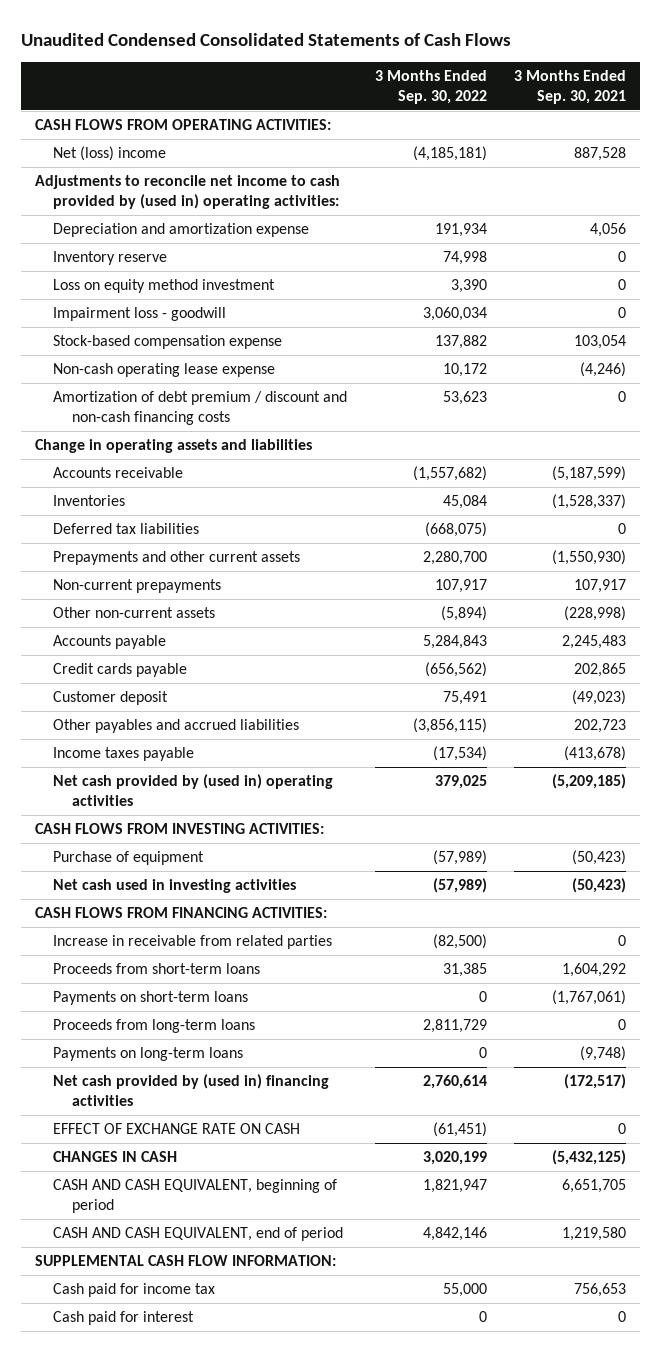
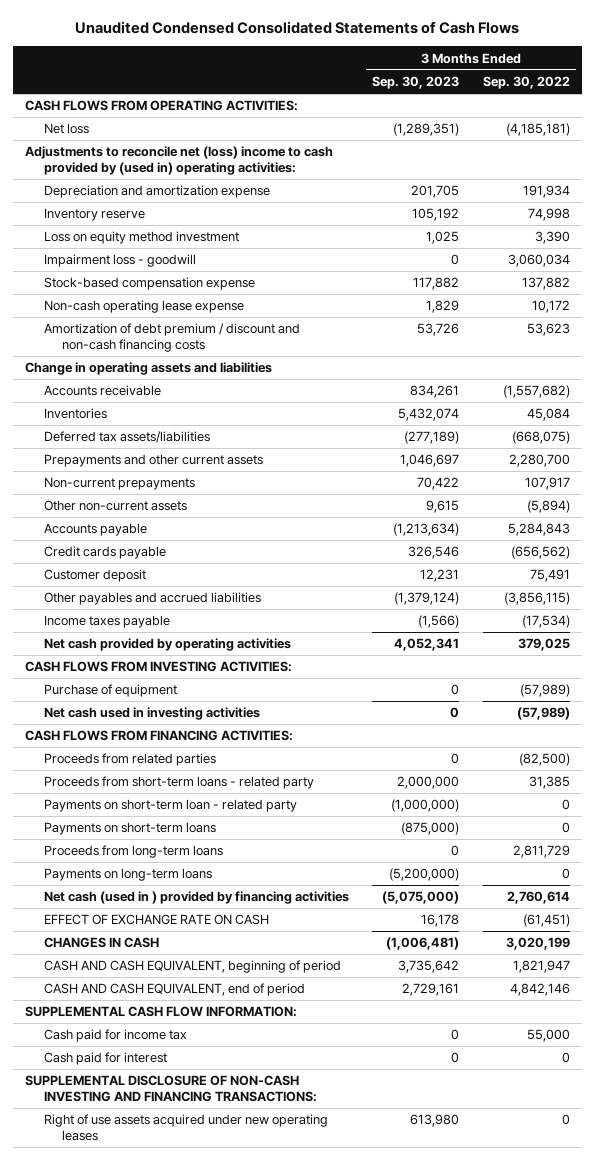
[514,70,627,105] 3 Months Ended Sep. 30, 2021 -> none
none -> [372,76,460,90] Sep. 30, 2023
[53,146,167,162] Net (loss) income -> [43,123,89,135] Net loss
[34,175,340,210] Adjustments to reconcile net income to cash provided by (used in) operating activities: -> [24,146,333,176] Adjustments to reconcile net (loss) income to cash provided by (used in) operating activities:
[53,523,200,535] Deferred tax liabilities -> [43,431,210,444] Deferred tax assets/liabilities
[53,774,334,807] Net cash provided by (used in) operating activities -> [43,638,291,652] Net cash provided by operating activities
[53,935,333,950] Increase in receivable from related parties -> [43,753,216,767] Proceeds from related parties
[53,963,261,975] Proceeds from short-term loans -> [43,776,314,790] Proceeds from short-term loans - related party
none -> [43,799,297,813] Payments on short-term loan - related party
[53,1074,330,1107] Net cash provided by (used in) financing activities -> [43,891,349,905] Net cash (used in ) provided by financing activities
none -> [24,1075,317,1103] SUPPLEMENTAL DISCLOSURE OF NON-CASH INVESTING AND FINANCING TRANSACTIONS:
none -> [43,1114,328,1142] Right of use assets acquired under new operating leases

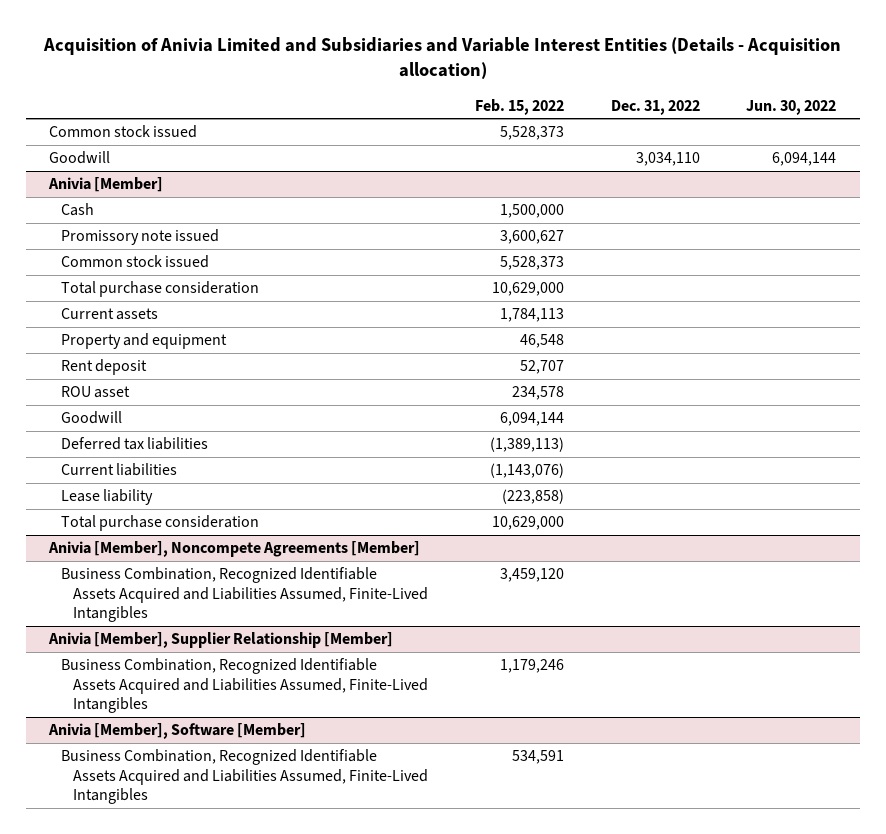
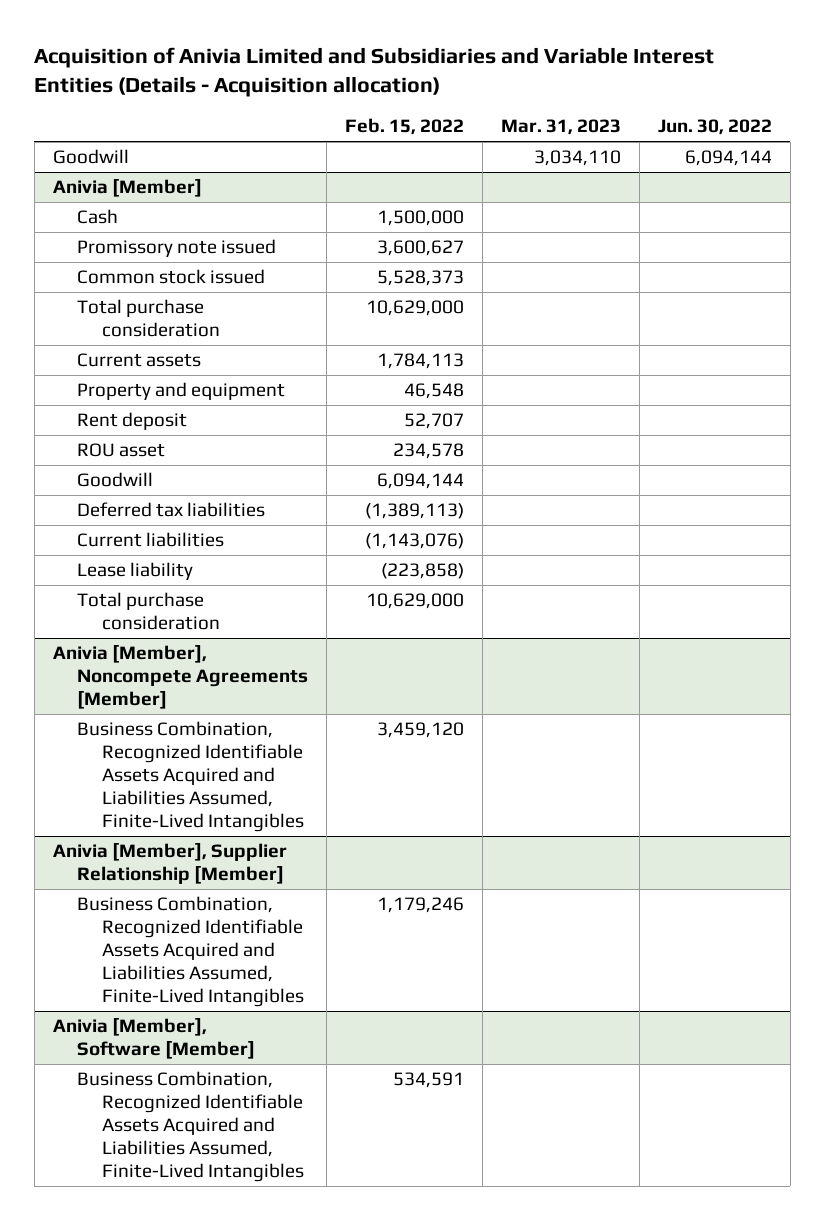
[610,99,700,115] Dec. 31, 2022 -> none
none -> [501,119,622,136] Mar. 31, 2023
[49,125,198,139] Common stock issued -> none

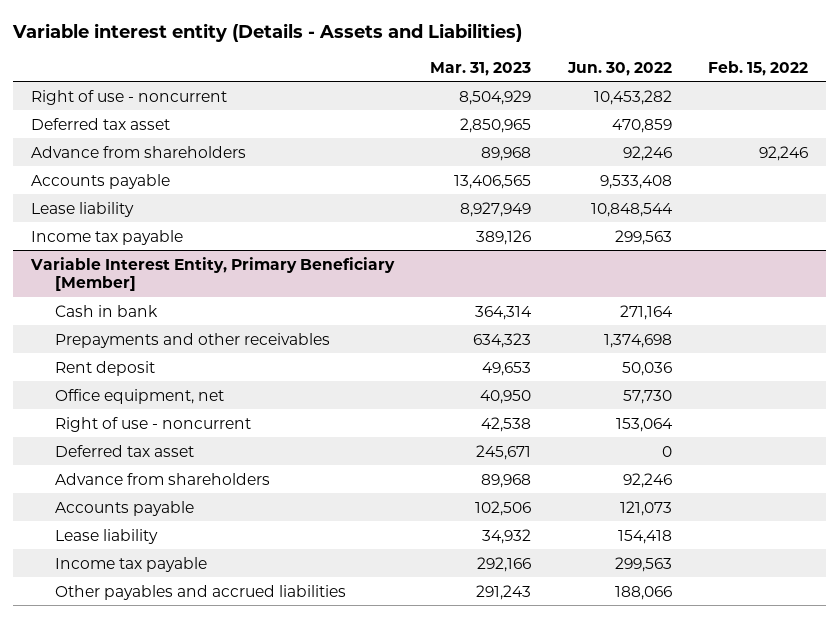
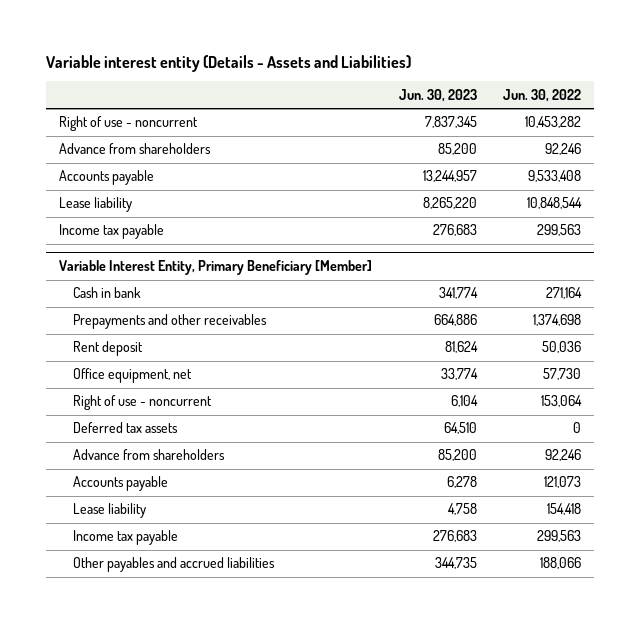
[430,61,532,76] Mar. 31, 2023 -> none
[707,60,808,76] Feb. 15, 2022 -> none
none -> [398,88,477,102] Jun. 30, 2023
[31,117,171,130] Deferred tax asset -> none
[54,444,194,457] Deferred tax asset -> [73,422,179,434] Deferred tax assets

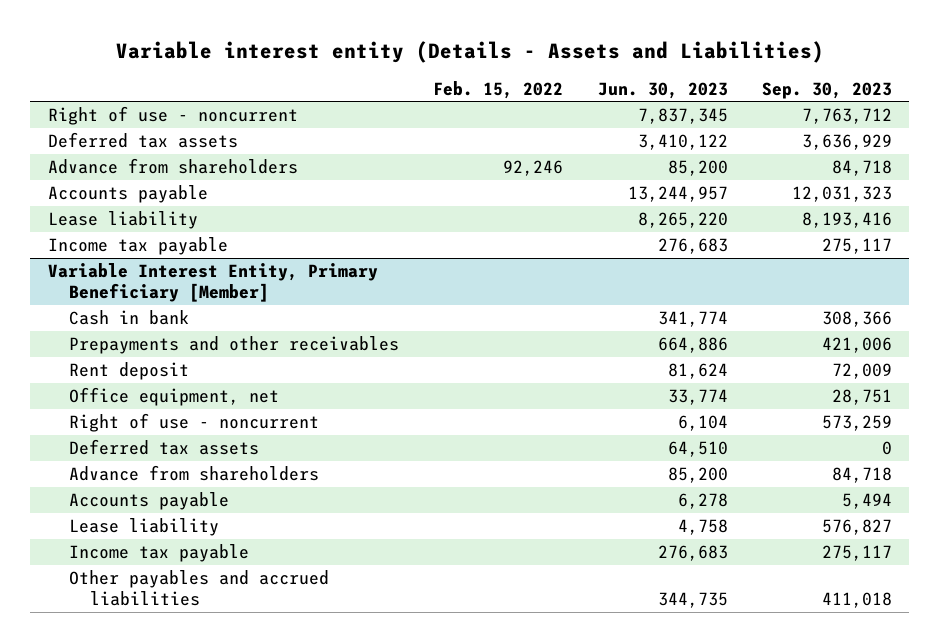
[503,88,582,102] Jun. 30, 2022 -> none
none -> [433,80,564,99] Feb. 15, 2022
none -> [762,81,893,99] Sep. 30, 2023
none -> [47,132,238,149] Deferred tax assets

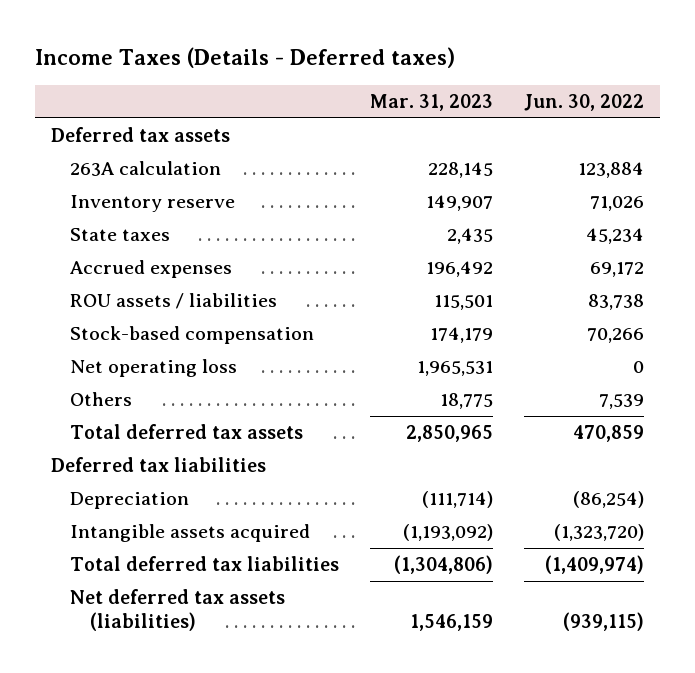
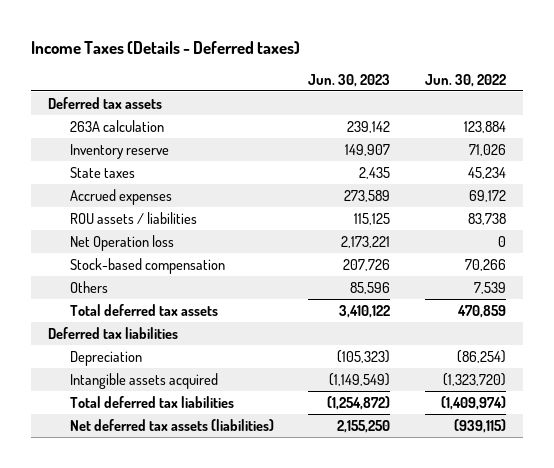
[370,93,494,111] Mar. 31, 2023 -> none
none -> [308,73,391,87] Jun. 30, 2023
none -> [69,234,174,251] Net Operation loss
[70,359,238,378] Net operating loss -> none

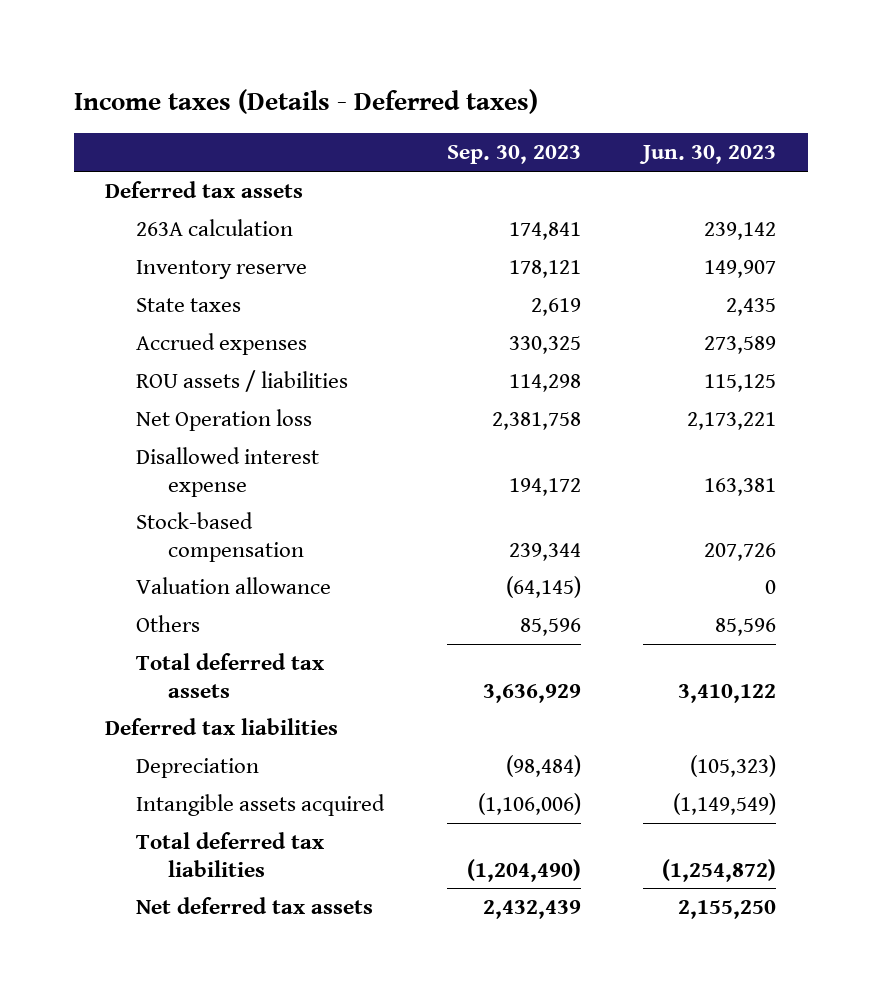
[30,40,300,54] Income Taxes (Details - Deferred taxes) -> [73,88,538,114] Income taxes (Details - Deferred taxes)
[424,73,506,87] Jun. 30, 2022 -> none
none -> [446,145,581,165] Sep. 30, 2023
none -> [136,447,320,497] Disallowed interest expense
none -> [136,577,332,595] Valuation allowance
[69,418,274,431] Net deferred tax assets (liabilities) -> [136,897,374,915] Net deferred tax assets

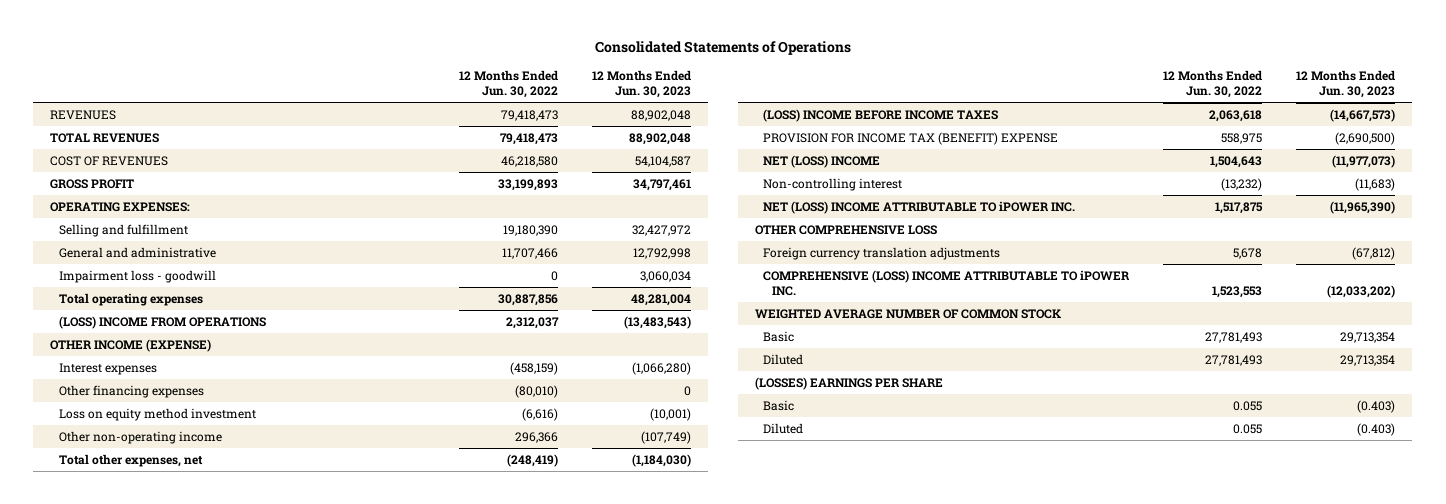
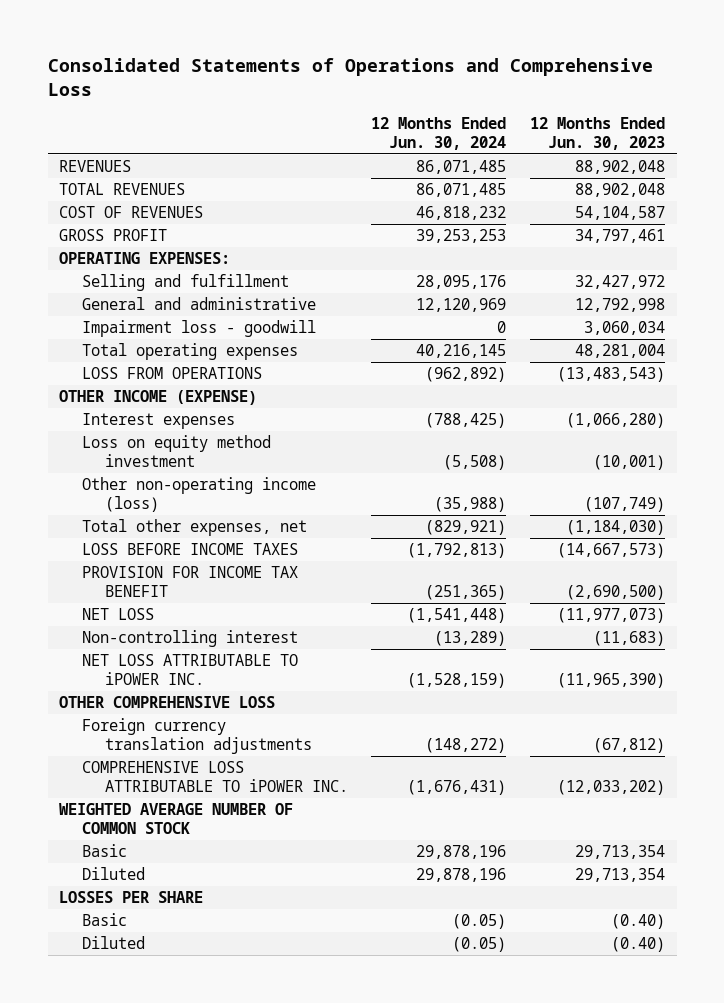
[594,41,851,56] Consolidated Statements of Operations -> [47,57,653,97] Consolidated Statements of Operations and Comprehensive Loss
[458,70,558,99] 12 Months Ended Jun. 30, 2022 -> none
none -> [371,117,507,150] 12 Months Ended Jun. 30, 2024
[58,315,266,329] (LOSS) INCOME FROM OPERATIONS -> [82,367,263,380] LOSS FROM OPERATIONS
[58,384,204,398] Other financing expenses -> none
[58,430,222,444] Other non-operating income -> [82,477,317,512] Other non-operating income (loss)
[763,108,999,122] (LOSS) INCOME BEFORE INCOME TAXES -> [82,543,299,556] LOSS BEFORE INCOME TAXES
[763,131,1059,145] PROVISION FOR INCOME TAX (BENEFIT) EXPENSE -> [82,566,299,597] PROVISION FOR INCOME TAX BENEFIT
[763,154,881,168] NET (LOSS) INCOME -> [82,608,155,621] NET LOSS
[763,200,1076,214] NET (LOSS) INCOME ATTRIBUTABLE TO iPOWER INC. -> [82,654,299,685] NET LOSS ATTRIBUTABLE TO iPOWER INC.
[763,269,1131,296] COMPREHENSIVE (LOSS) INCOME ATTRIBUTABLE TO iPOWER INC. -> [82,761,348,792] COMPREHENSIVE LOSS ATTRIBUTABLE TO iPOWER INC.
[754,376,943,390] (LOSSES) EARNINGS PER SHARE -> [59,891,204,904] LOSSES PER SHARE
[1357,399,1396,413] (0.403) -> [611,914,666,930] (0.40)
[1357,422,1396,436] (0.403) -> [611,937,666,953] (0.40)

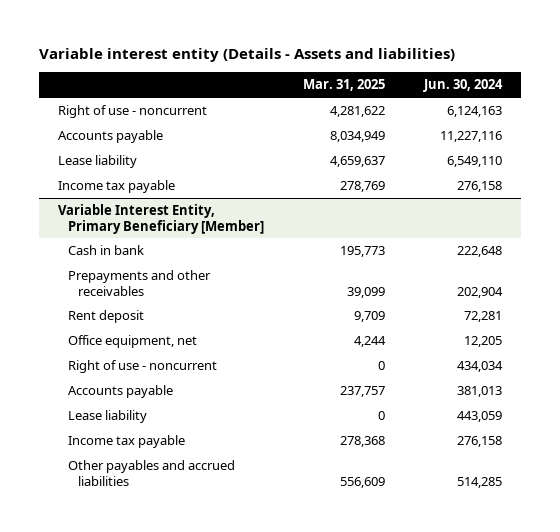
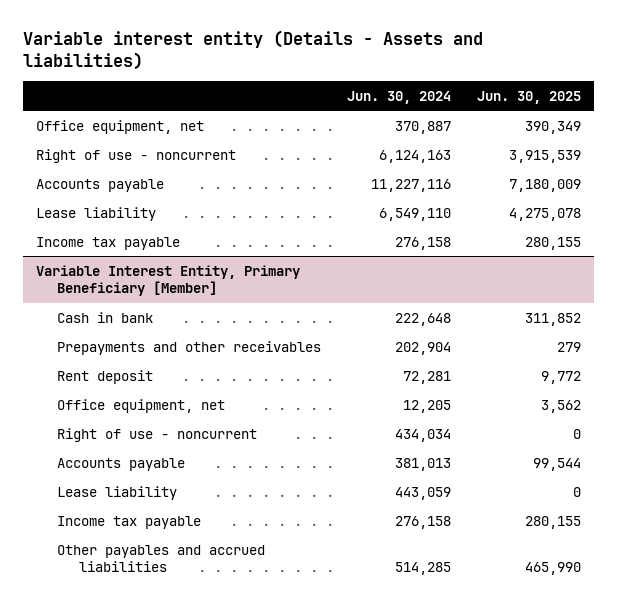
[302,79,385,92] Mar. 31, 2025 -> none
none -> [477,90,582,104] Jun. 30, 2025
none -> [36,119,205,134] Office equipment, net

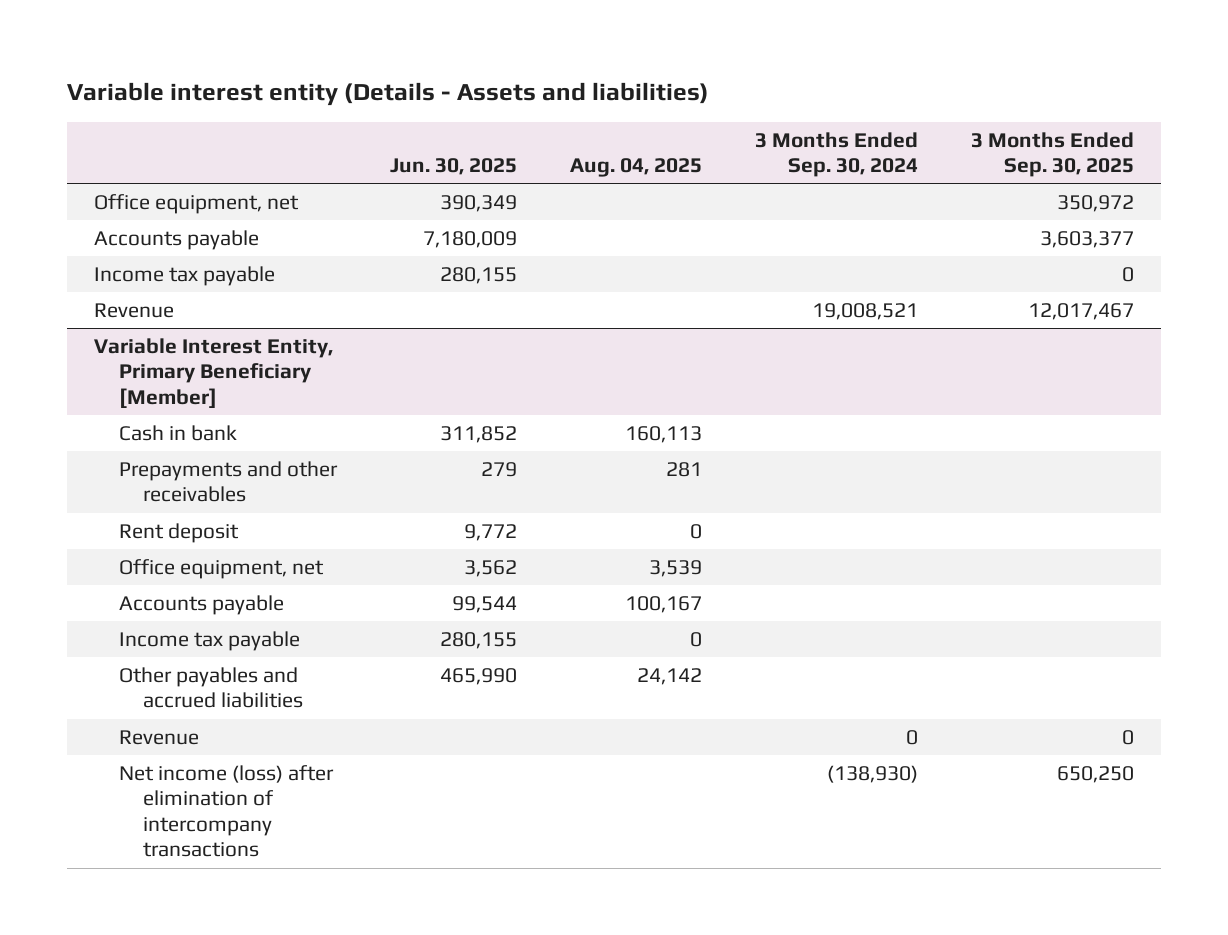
[347,90,452,104] Jun. 30, 2024 -> none
none -> [569,158,702,178] Aug. 04, 2025
none -> [754,131,918,178] 3 Months Ended Sep. 30, 2024
none -> [970,131,1134,178] 3 Months Ended Sep. 30, 2025
[36,148,237,163] Right of use - noncurrent -> none
[36,206,157,221] Lease liability -> none
none -> [94,303,175,319] Revenue
[57,427,258,442] Right of use - noncurrent -> none
[57,485,178,500] Lease liability -> none
none -> [118,730,199,746] Revenue
none -> [118,765,334,858] Net income (loss) after elimination of intercompany transactions

